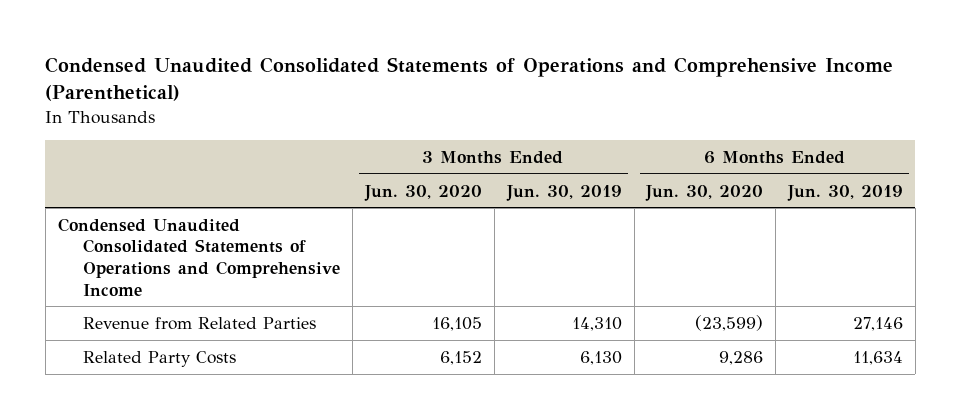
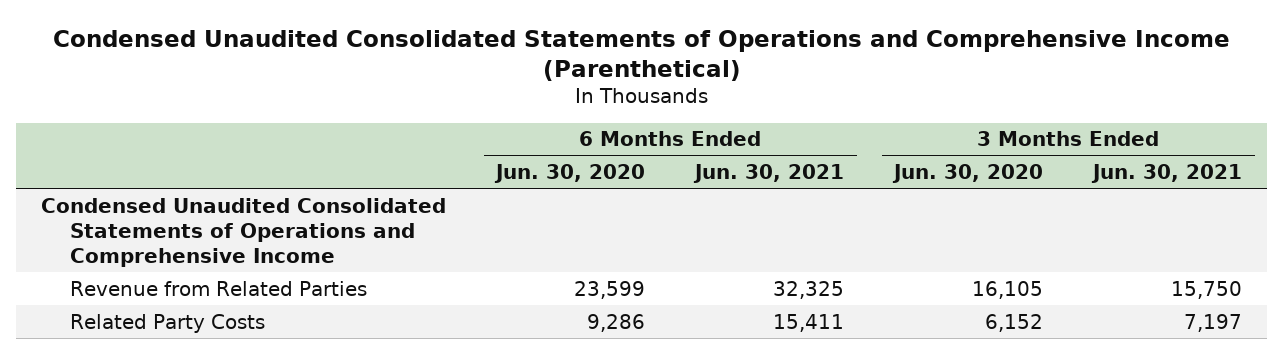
[505,184,622,201] Jun. 30, 2019 -> none
[787,184,904,201] Jun. 30, 2019 -> none
none -> [693,164,845,184] Jun. 30, 2021
none -> [1091,164,1243,184] Jun. 30, 2021
[695,314,764,331] (23,599) -> [574,280,646,299] 23,599

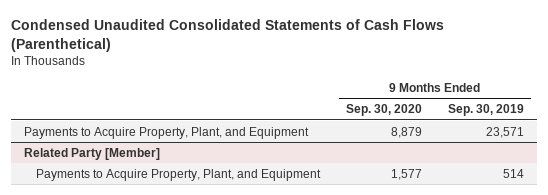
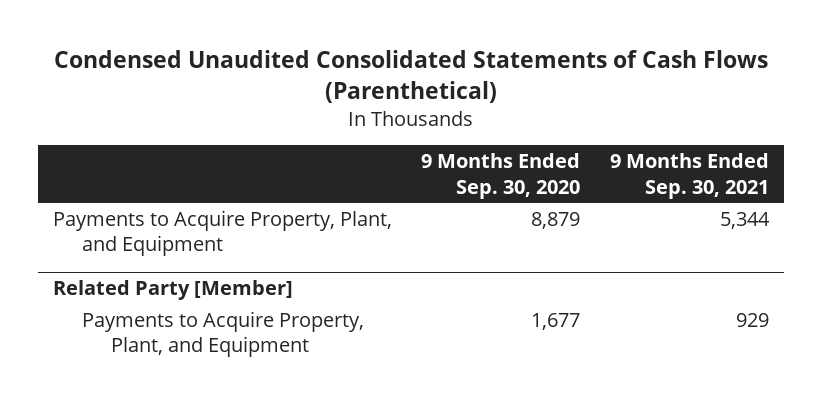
[448,104,525,117] Sep. 30, 2019 -> none
none -> [610,152,770,199] 9 Months Ended Sep. 30, 2021
[390,168,422,180] 1,577 -> [531,312,581,330] 1,677

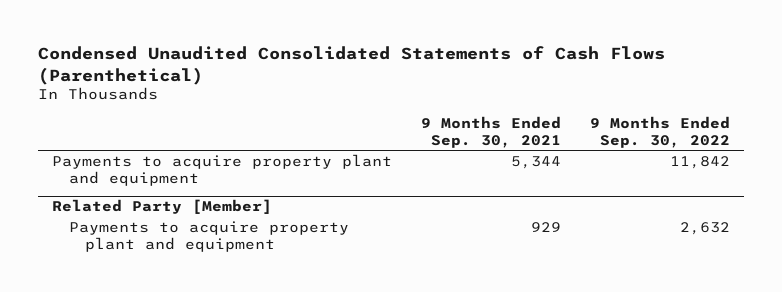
[421,152,581,199] 9 Months Ended Sep. 30, 2020 -> none
none -> [589,116,730,149] 9 Months Ended Sep. 30, 2022
[52,209,392,257] Payments to Acquire Property, Plant, and Equipment -> [52,154,393,186] Payments to acquire property plant and equipment
[81,310,364,358] Payments to Acquire Property, Plant, and Equipment -> [68,221,349,252] Payments to acquire property plant and equipment

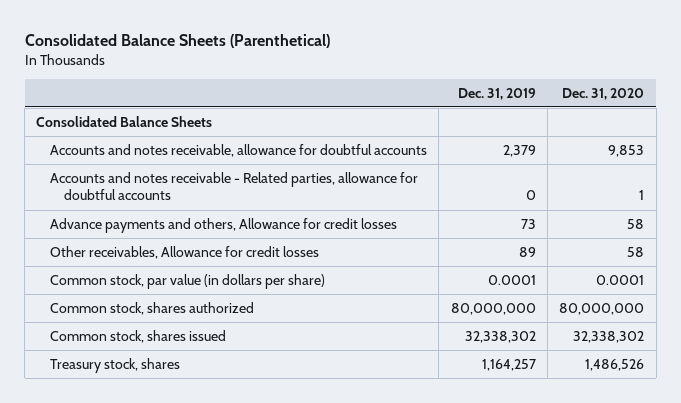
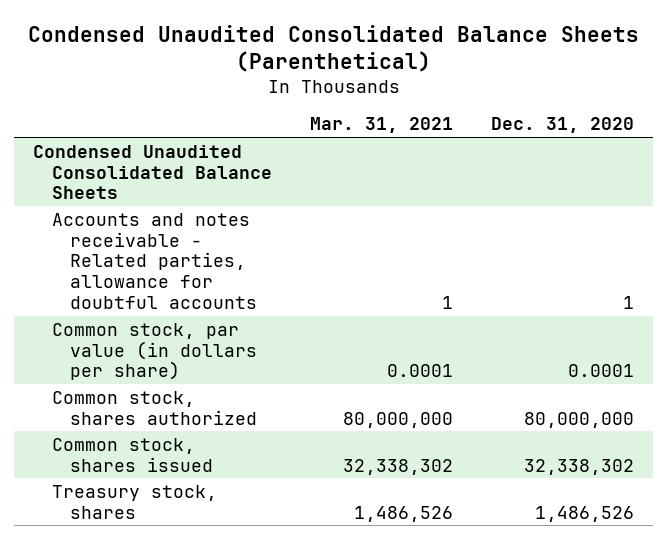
[24,34,330,49] Consolidated Balance Sheets (Parenthetical) -> [27,24,639,73] Condensed Unaudited Consolidated Balance Sheets (Parenthetical)
[457,87,536,100] Dec. 31, 2019 -> none
none -> [310,117,454,134] Mar. 31, 2021
[50,143,428,157] Accounts and notes receivable, allowance for doubtful accounts -> none
[36,115,213,127] Consolidated Balance Sheets -> [33,144,272,200] Condensed Unaudited Consolidated Balance Sheets
[50,217,398,233] Advance payments and others, Allowance for credit losses -> none
[50,245,320,259] Other receivables, Allowance for credit losses -> none

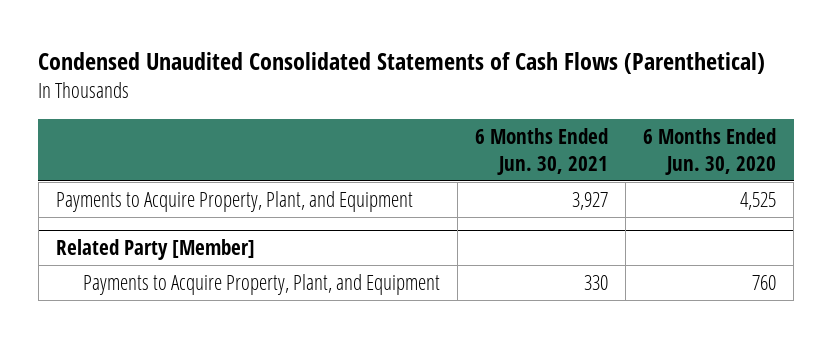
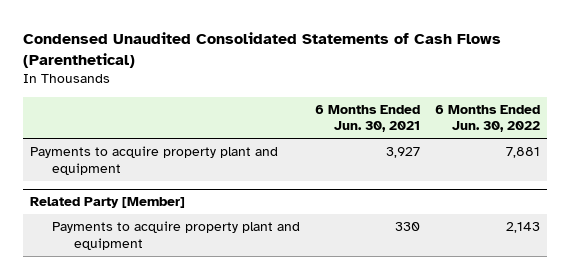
[643,128,777,175] 6 Months Ended Jun. 30, 2020 -> none
none -> [434,104,540,133] 6 Months Ended Jun. 30, 2022
[55,190,413,212] Payments to Acquire Property, Plant, and Equipment -> [30,146,279,175] Payments to acquire property plant and equipment
[83,273,441,295] Payments to Acquire Property, Plant, and Equipment -> [52,221,301,250] Payments to acquire property plant and equipment

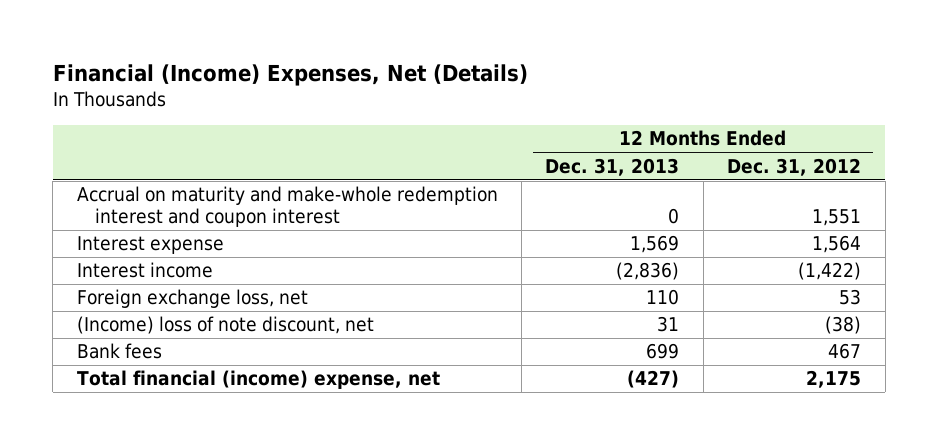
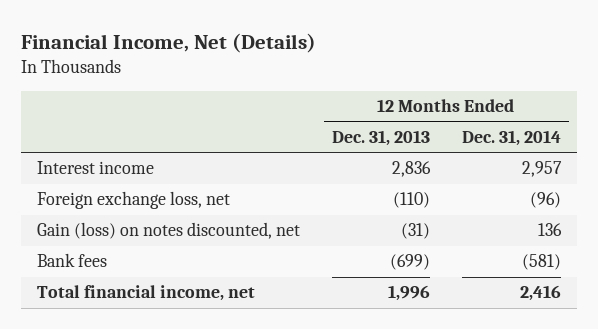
[52,64,528,87] Financial (Income) Expenses, Net (Details) -> [21,33,317,54] Financial Income, Net (Details)
[727,157,862,176] Dec. 31, 2012 -> none
none -> [461,130,561,147] Dec. 31, 2014
[76,186,498,228] Accrual on maturity and make-whole redemption interest and coupon interest -> none
[76,236,224,255] Interest expense -> none
[616,262,680,281] (2,836) -> [392,161,432,178] 2,836
[646,289,680,306] 110 -> [393,192,431,209] (110)
[76,316,374,335] (Income) loss of note discount, net -> [37,222,301,240] Gain (loss) on notes discounted, net
[657,316,680,333] 31 -> [401,223,431,240] (31)
[646,343,680,360] 699 -> [390,254,431,271] (699)
[76,370,440,390] Total financial (income) expense, net -> [37,285,256,302] Total financial income, net
[627,370,680,389] (427) -> [388,285,431,302] 1,996

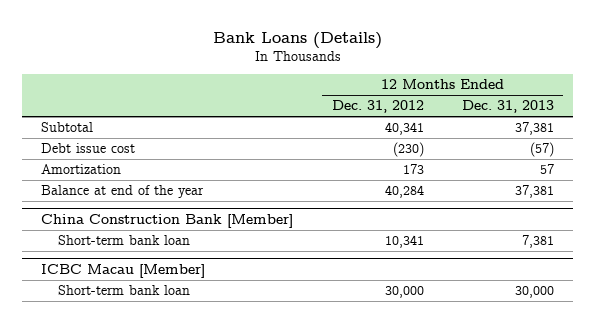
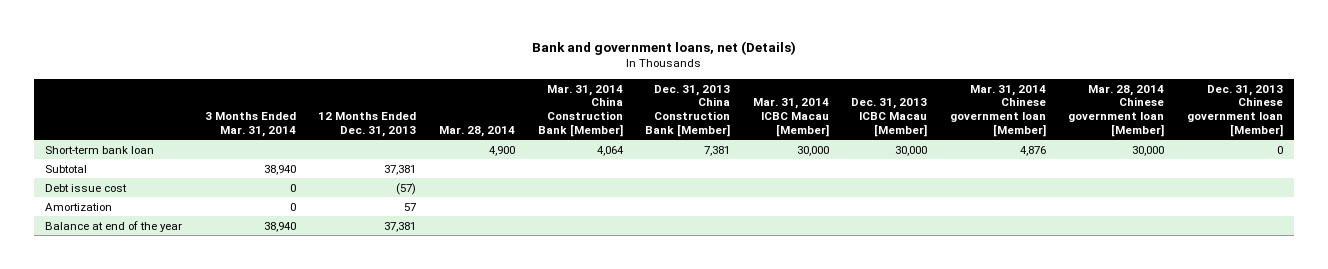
[212,31,382,49] Bank Loans (Details) -> [532,40,797,55] Bank and government loans, net (Details)
[331,100,424,114] Dec. 31, 2012 -> none
none -> [204,112,296,137] 3 Months Ended Mar. 31, 2014
none -> [438,125,515,137] Mar. 28, 2014
none -> [537,84,623,137] Mar. 31, 2014 China Construction Bank [Member]
none -> [645,84,731,137] Dec. 31, 2013 China Construction Bank [Member]
none -> [752,98,829,137] Mar. 31, 2014 ICBC Macau [Member]
none -> [851,98,928,137] Dec. 31, 2013 ICBC Macau [Member]
none -> [949,84,1046,137] Mar. 31, 2014 Chinese government loan [Member]
none -> [1068,84,1165,137] Mar. 28, 2014 Chinese government loan [Member]
none -> [1186,84,1283,137] Dec. 31, 2013 Chinese government loan [Member]
none -> [45,145,155,154] Short-term bank loan
[41,213,294,228] China Construction Bank [Member] -> none
[58,235,191,246] Short-term bank loan -> none
[41,263,206,278] ICBC Macau [Member] -> none
[58,285,191,296] Short-term bank loan -> none

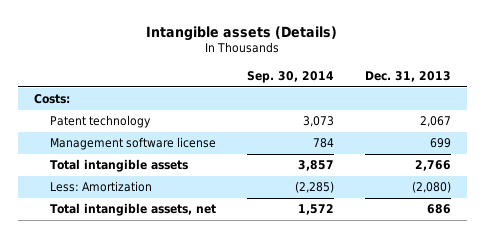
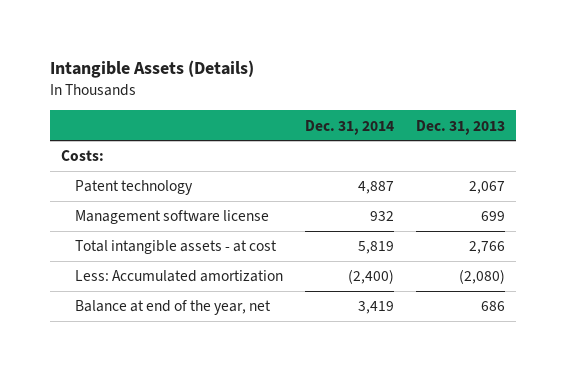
[146,25,338,41] Intangible assets (Details) -> [50,60,255,79] Intangible Assets (Details)
[247,70,335,83] Sep. 30, 2014 -> none
none -> [304,119,394,135] Dec. 31, 2014
[50,159,189,173] Total intangible assets -> [74,240,277,255] Total intangible assets - at cost
[50,181,153,193] Less: Amortization -> [74,270,283,283] Less: Accumulated amortization
[50,203,217,217] Total intangible assets, net -> [74,300,271,316] Balance at end of the year, net

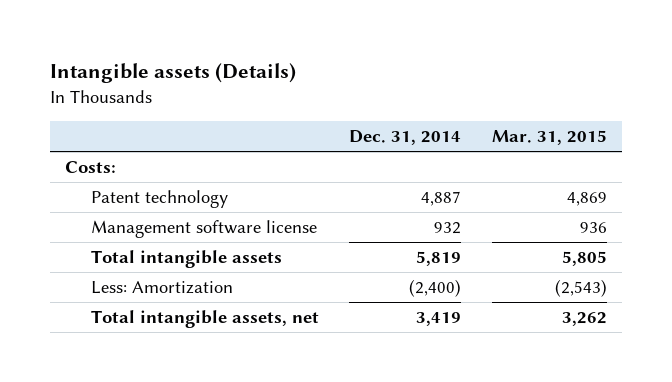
[50,60,255,79] Intangible Assets (Details) -> [49,63,296,84] Intangible assets (Details)
[416,119,506,135] Dec. 31, 2013 -> none
none -> [491,130,607,146] Mar. 31, 2015
[74,240,277,255] Total intangible assets - at cost -> [90,250,282,269] Total intangible assets
[74,270,283,283] Less: Accumulated amortization -> [90,281,233,295] Less: Amortization
[74,300,271,316] Balance at end of the year, net -> [90,310,319,329] Total intangible assets, net

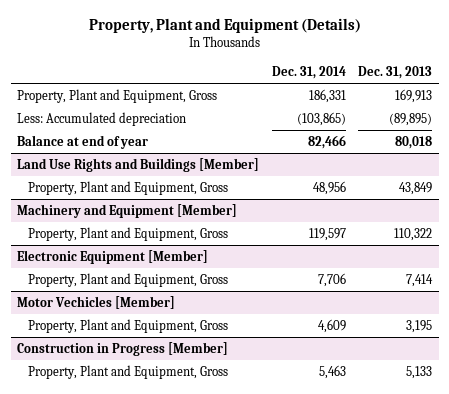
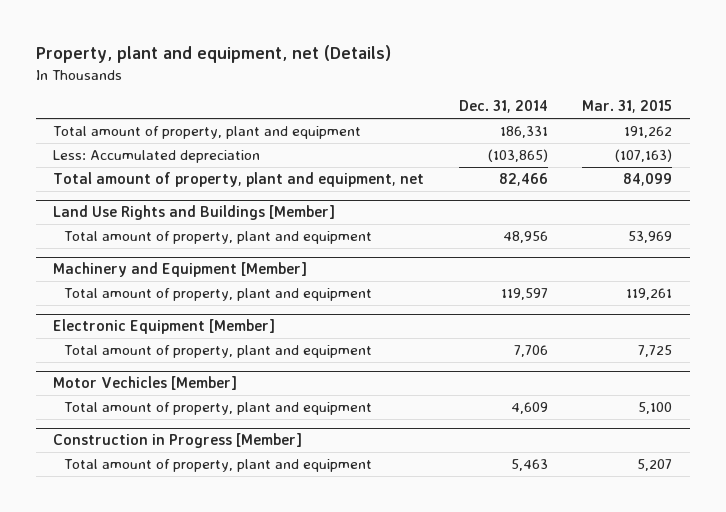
[88,18,361,34] Property, Plant and Equipment (Details) -> [35,45,391,64] Property, plant and equipment, net (Details)
[358,66,433,80] Dec. 31, 2013 -> none
none -> [582,100,673,114] Mar. 31, 2015
[16,88,217,103] Property, Plant and Equipment, Gross -> [53,125,362,139] Total amount of property, plant and equipment
[16,134,148,149] Balance at end of year -> [53,171,425,187] Total amount of property, plant and equipment, net
[27,180,228,195] Property, Plant and Equipment, Gross -> [64,230,373,244] Total amount of property, plant and equipment
[27,226,228,241] Property, Plant and Equipment, Gross -> [64,287,373,301] Total amount of property, plant and equipment
[27,272,228,287] Property, Plant and Equipment, Gross -> [64,344,373,358] Total amount of property, plant and equipment
[27,318,228,333] Property, Plant and Equipment, Gross -> [64,401,373,415] Total amount of property, plant and equipment
[27,364,228,379] Property, Plant and Equipment, Gross -> [64,458,373,472] Total amount of property, plant and equipment

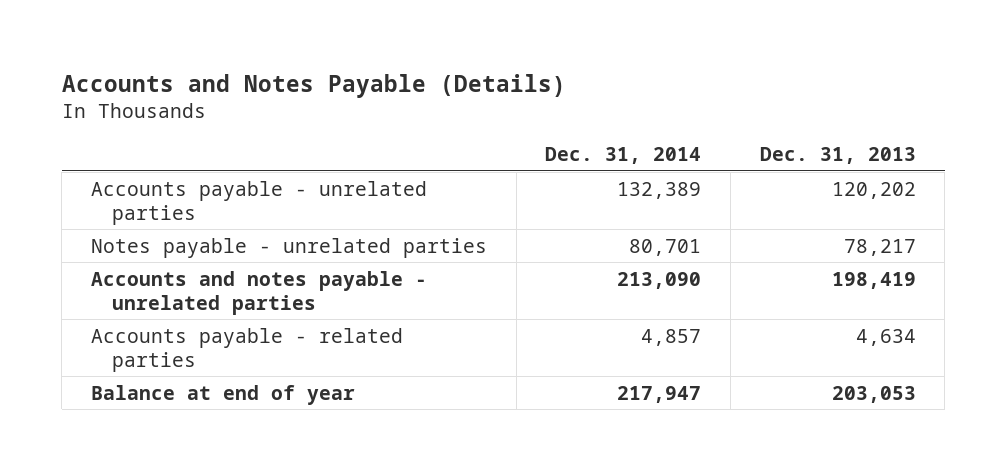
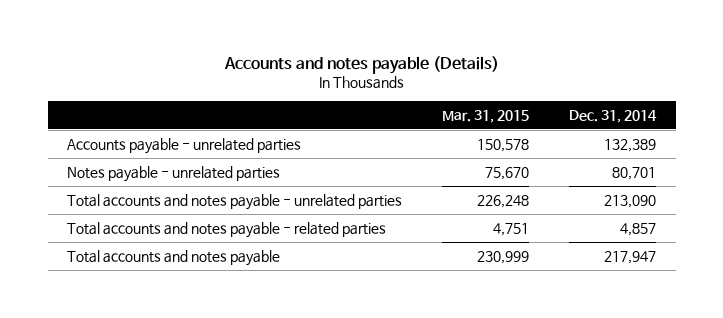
[61,74,566,99] Accounts and Notes Payable (Details) -> [223,55,499,74] Accounts and notes payable (Details)
[759,147,916,165] Dec. 31, 2013 -> none
none -> [442,109,530,123] Mar. 31, 2015
[90,270,427,316] Accounts and notes payable - unrelated parties -> [67,193,403,210] Total accounts and notes payable - unrelated parties
[90,327,403,373] Accounts payable - related parties -> [67,221,387,238] Total accounts and notes payable - related parties
[90,384,355,405] Balance at end of year -> [67,249,281,266] Total accounts and notes payable

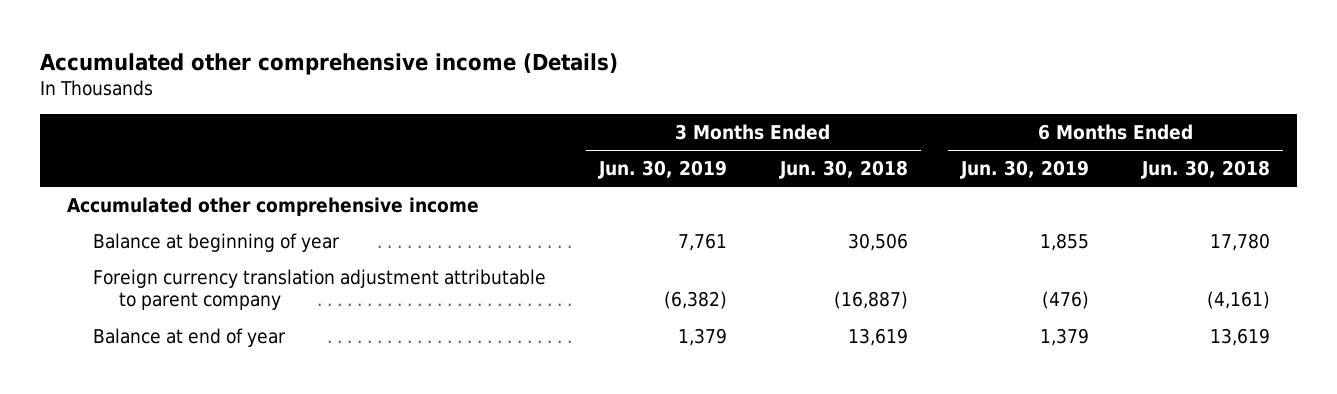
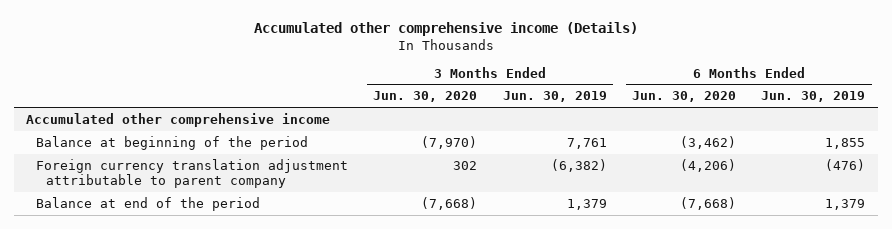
[778,160,908,180] Jun. 30, 2018 -> none
[1141,160,1271,180] Jun. 30, 2018 -> none
none -> [373,91,478,103] Jun. 30, 2020
none -> [631,91,736,103] Jun. 30, 2020
[92,233,340,253] Balance at beginning of year -> [36,135,309,150] Balance at beginning of the period
[92,328,286,348] Balance at end of year -> [36,196,261,211] Balance at end of the period

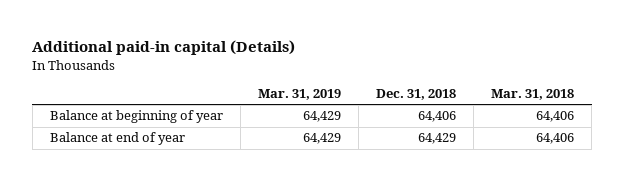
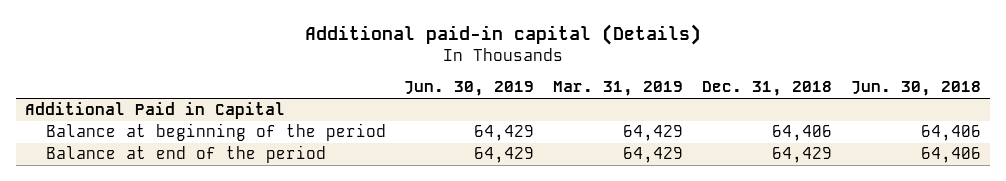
[491,89,575,101] Mar. 31, 2018 -> none
none -> [404,81,535,97] Jun. 30, 2019
none -> [850,81,981,97] Jun. 30, 2018
none -> [24,102,285,120] Additional Paid in Capital
[50,110,224,124] Balance at beginning of year -> [45,123,386,142] Balance at beginning of the period
[50,132,186,146] Balance at end of year -> [45,145,326,164] Balance at end of the period

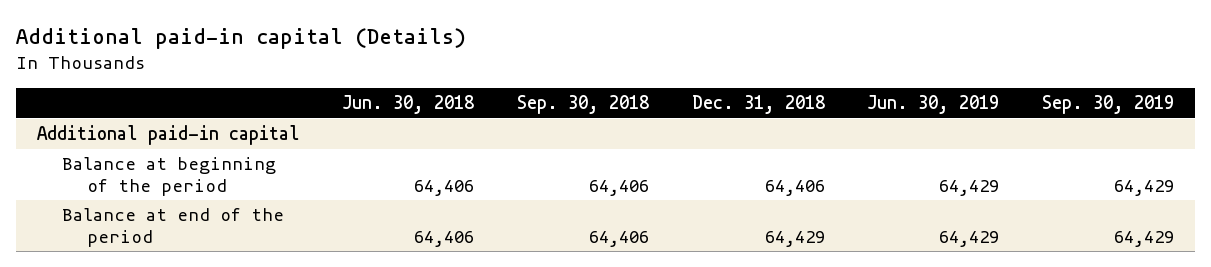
[553,81,684,97] Mar. 31, 2019 -> none
none -> [517,95,650,115] Sep. 30, 2018
none -> [1042,95,1175,115] Sep. 30, 2019
[24,102,285,120] Additional Paid in Capital -> [36,125,300,146] Additional paid-in capital

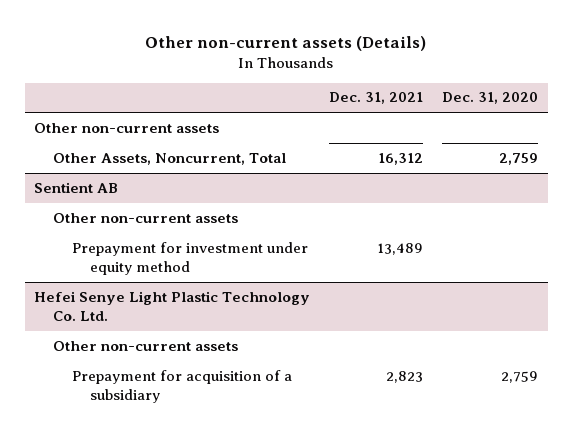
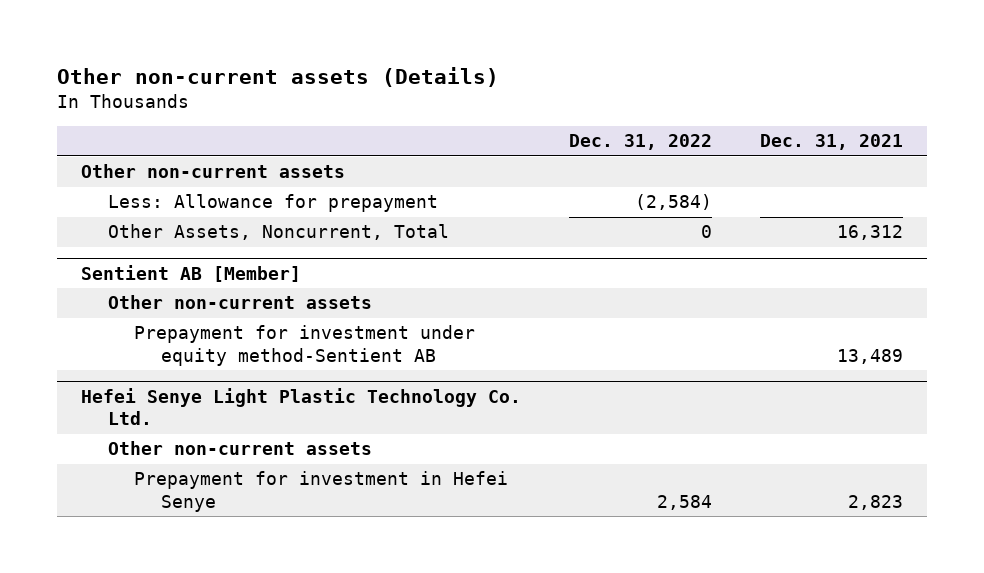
[442,92,539,105] Dec. 31, 2020 -> none
none -> [568,134,712,151] Dec. 31, 2022
none -> [107,194,438,213] Less: Allowance for prepayment
[34,181,118,193] Sentient AB -> [80,264,301,282] Sentient AB [Member]
[71,241,308,275] Prepayment for investment under equity method -> [134,325,476,366] Prepayment for investment under equity method-Sentient AB
[71,369,292,403] Prepayment for acquisition of a subsidiary -> [134,471,509,512] Prepayment for investment in Hefei Senye

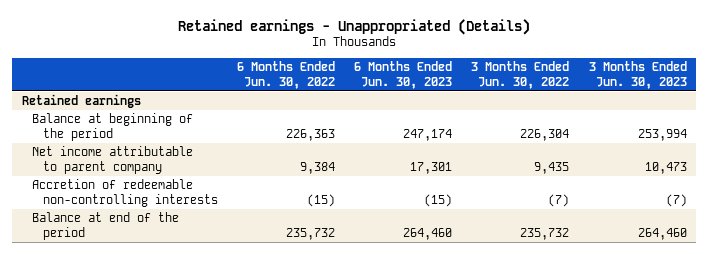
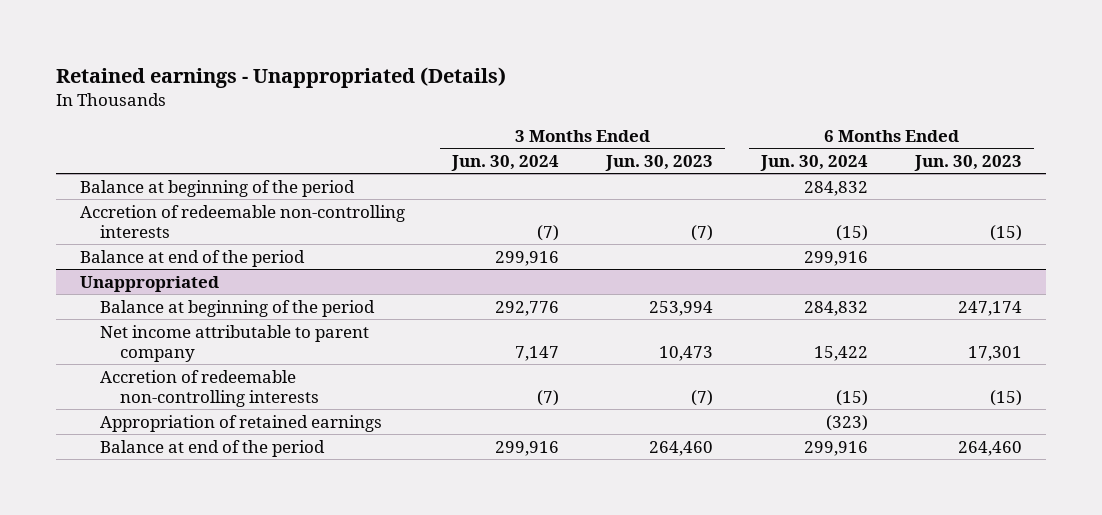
[236,61,335,89] 6 Months Ended Jun. 30, 2022 -> none
[471,61,570,89] 3 Months Ended Jun. 30, 2022 -> none
none -> [450,154,559,171] Jun. 30, 2024
none -> [759,154,868,171] Jun. 30, 2024
[21,94,141,109] Retained earnings -> none
none -> [79,179,355,197] Balance at beginning of the period
none -> [79,204,405,238] Accretion of redeemable non-controlling interests
none -> [79,249,305,267] Balance at end of the period
none -> [79,275,219,292] Unappropriated
none -> [99,414,382,432] Appropriation of retained earnings

